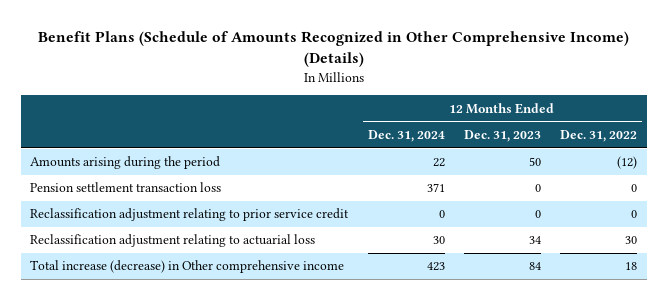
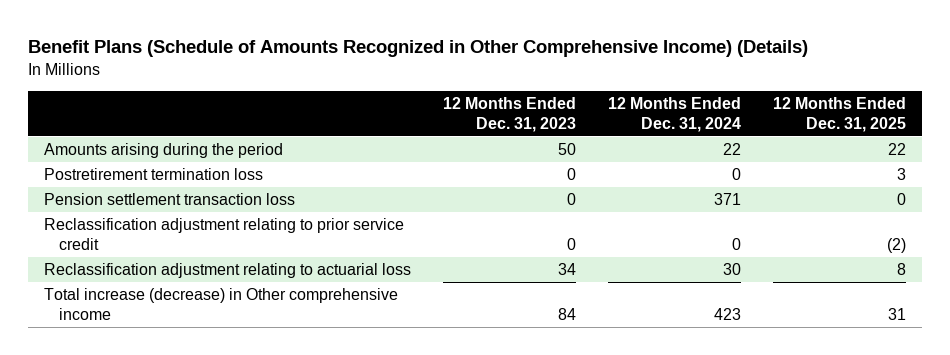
[560,130,638,143] Dec. 31, 2022 -> none
none -> [772,96,906,132] 12 Months Ended Dec. 31, 2025
none -> [43,168,263,181] Postretirement termination loss

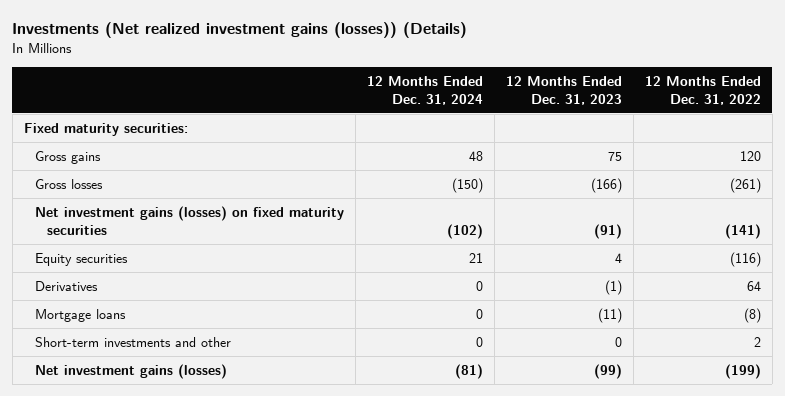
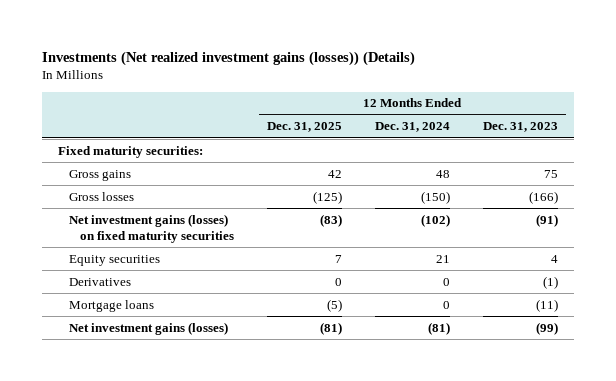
[645,75,762,105] 12 Months Ended Dec. 31, 2022 -> none
none -> [266,122,342,133] Dec. 31, 2025
[35,337,232,348] Short-term investments and other -> none

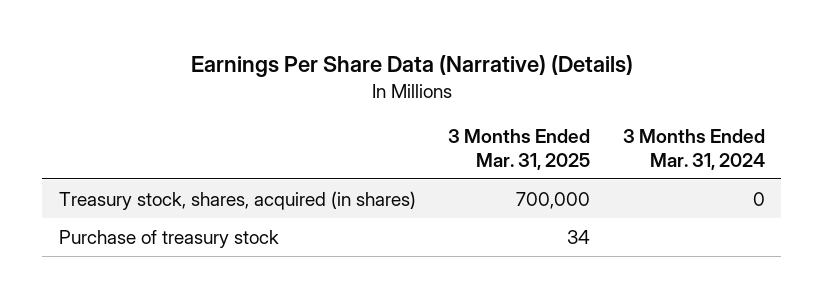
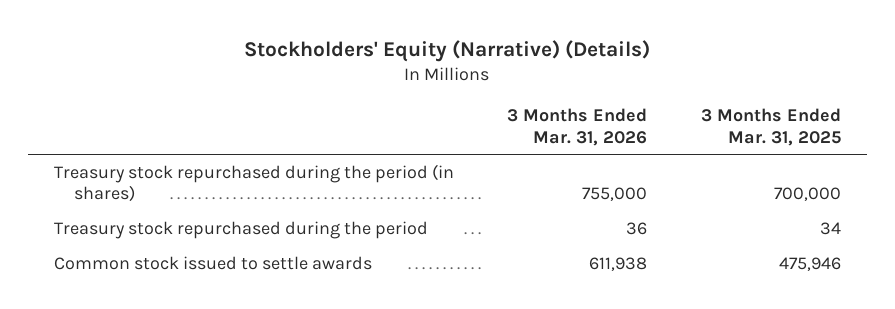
[190,55,633,78] Earnings Per Share Data (Narrative) (Details) -> [244,39,651,62] Stockholders' Equity (Narrative) (Details)
[622,129,765,170] 3 Months Ended Mar. 31, 2024 -> none
none -> [507,108,648,146] 3 Months Ended Mar. 31, 2026
[58,191,416,211] Treasury stock, shares, acquired (in shares) -> [54,163,455,203] Treasury stock repurchased during the period (in shares)
[58,230,279,249] Purchase of treasury stock -> [54,220,429,239] Treasury stock repurchased during the period
none -> [54,255,373,270] Common stock issued to settle awards

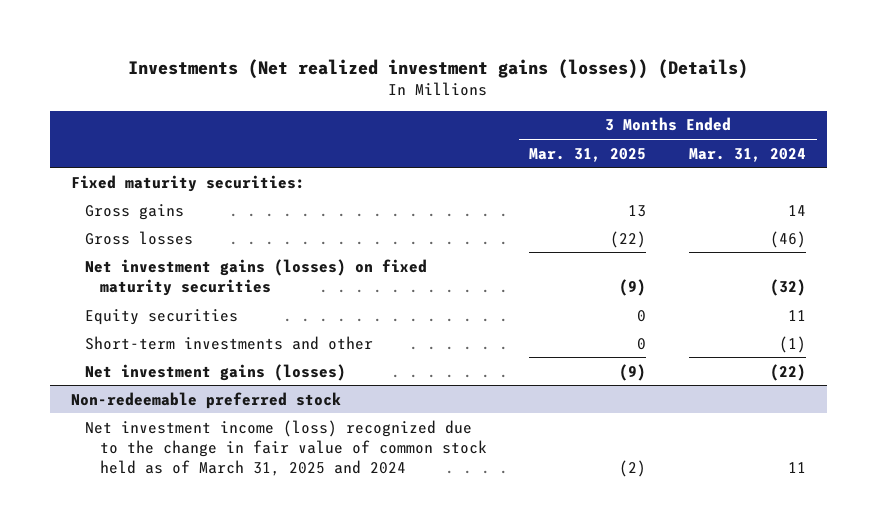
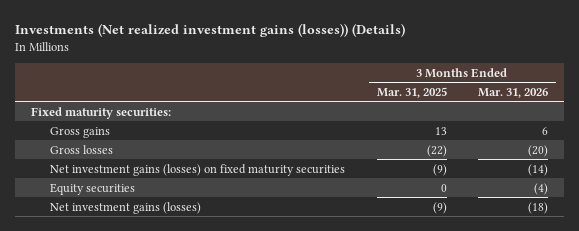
[689,147,807,162] Mar. 31, 2024 -> none
none -> [478,87,549,98] Mar. 31, 2026
[85,335,374,350] Short-term investments and other -> none
[70,391,341,409] Non-redeemable preferred stock -> none
[85,419,487,477] Net investment income (loss) recognized due to the change in fair value of common stock held as of March 31, 2025 and 2024 -> none

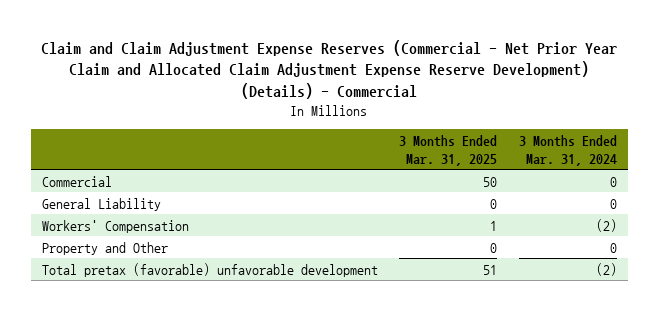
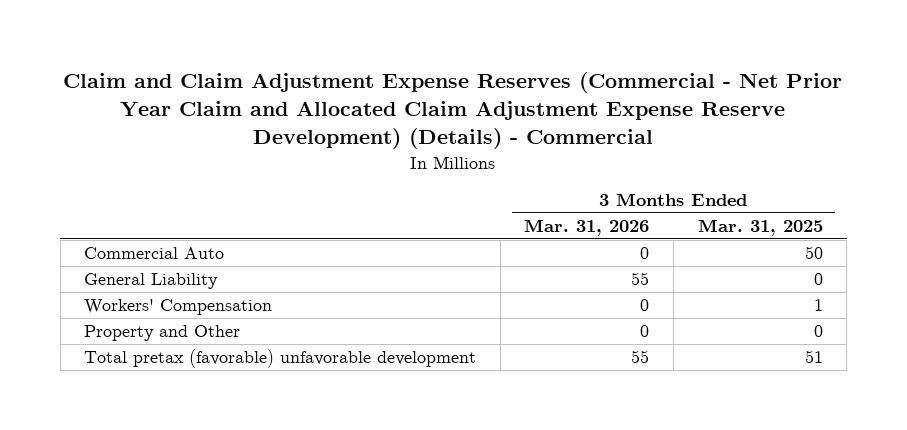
[519,134,618,166] 3 Months Ended Mar. 31, 2024 -> none
none -> [524,219,650,237] Mar. 31, 2026
[41,175,112,187] Commercial -> [84,247,225,260] Commercial Auto

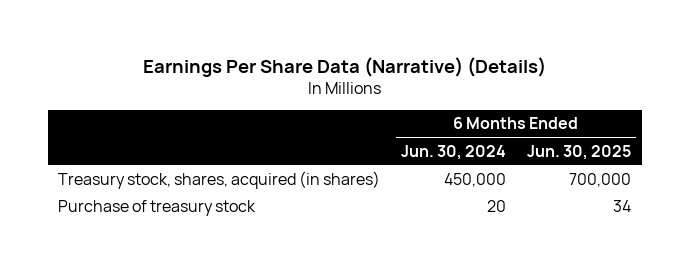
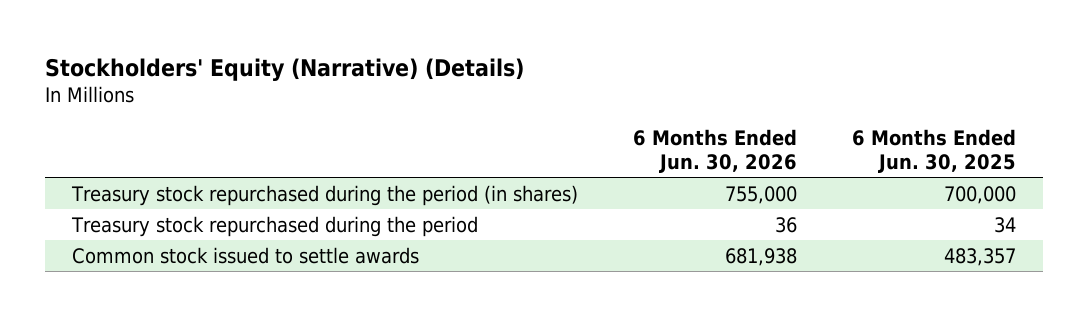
[142,56,546,77] Earnings Per Share Data (Narrative) (Details) -> [44,57,524,81] Stockholders' Equity (Narrative) (Details)
[401,144,507,160] Jun. 30, 2024 -> none
none -> [633,128,798,173] 6 Months Ended Jun. 30, 2026
[58,171,381,190] Treasury stock, shares, acquired (in shares) -> [71,184,579,206] Treasury stock repurchased during the period (in shares)
[58,200,257,217] Purchase of treasury stock -> [71,215,479,237] Treasury stock repurchased during the period
none -> [72,246,420,264] Common stock issued to settle awards

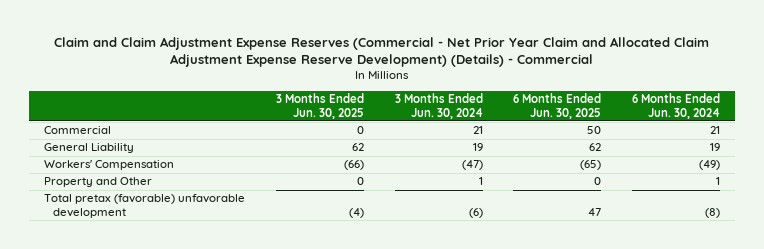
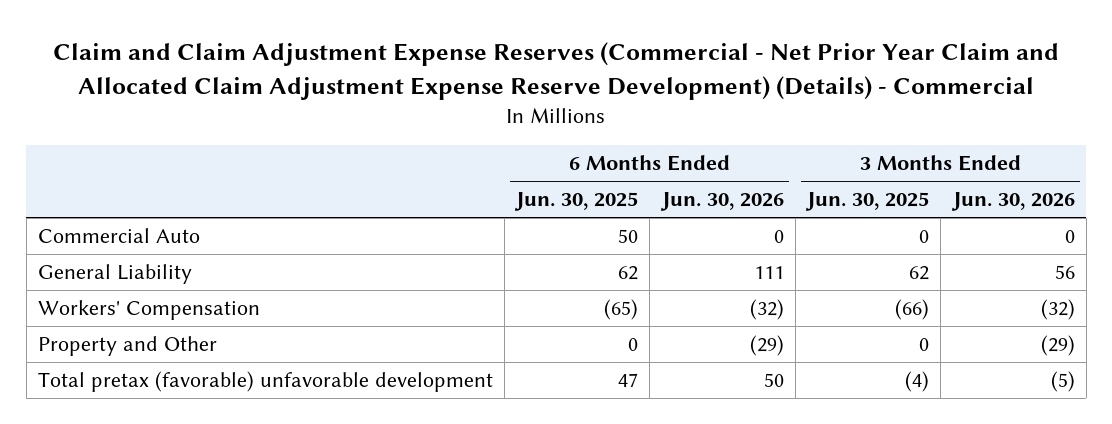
[394,93,483,119] 3 Months Ended Jun. 30, 2024 -> none
[632,93,721,119] 6 Months Ended Jun. 30, 2024 -> none
none -> [659,192,784,212] Jun. 30, 2026
none -> [950,192,1075,212] Jun. 30, 2026
[44,126,112,135] Commercial -> [37,228,200,244] Commercial Auto

